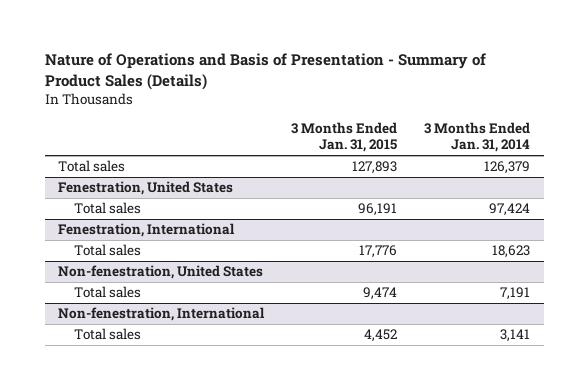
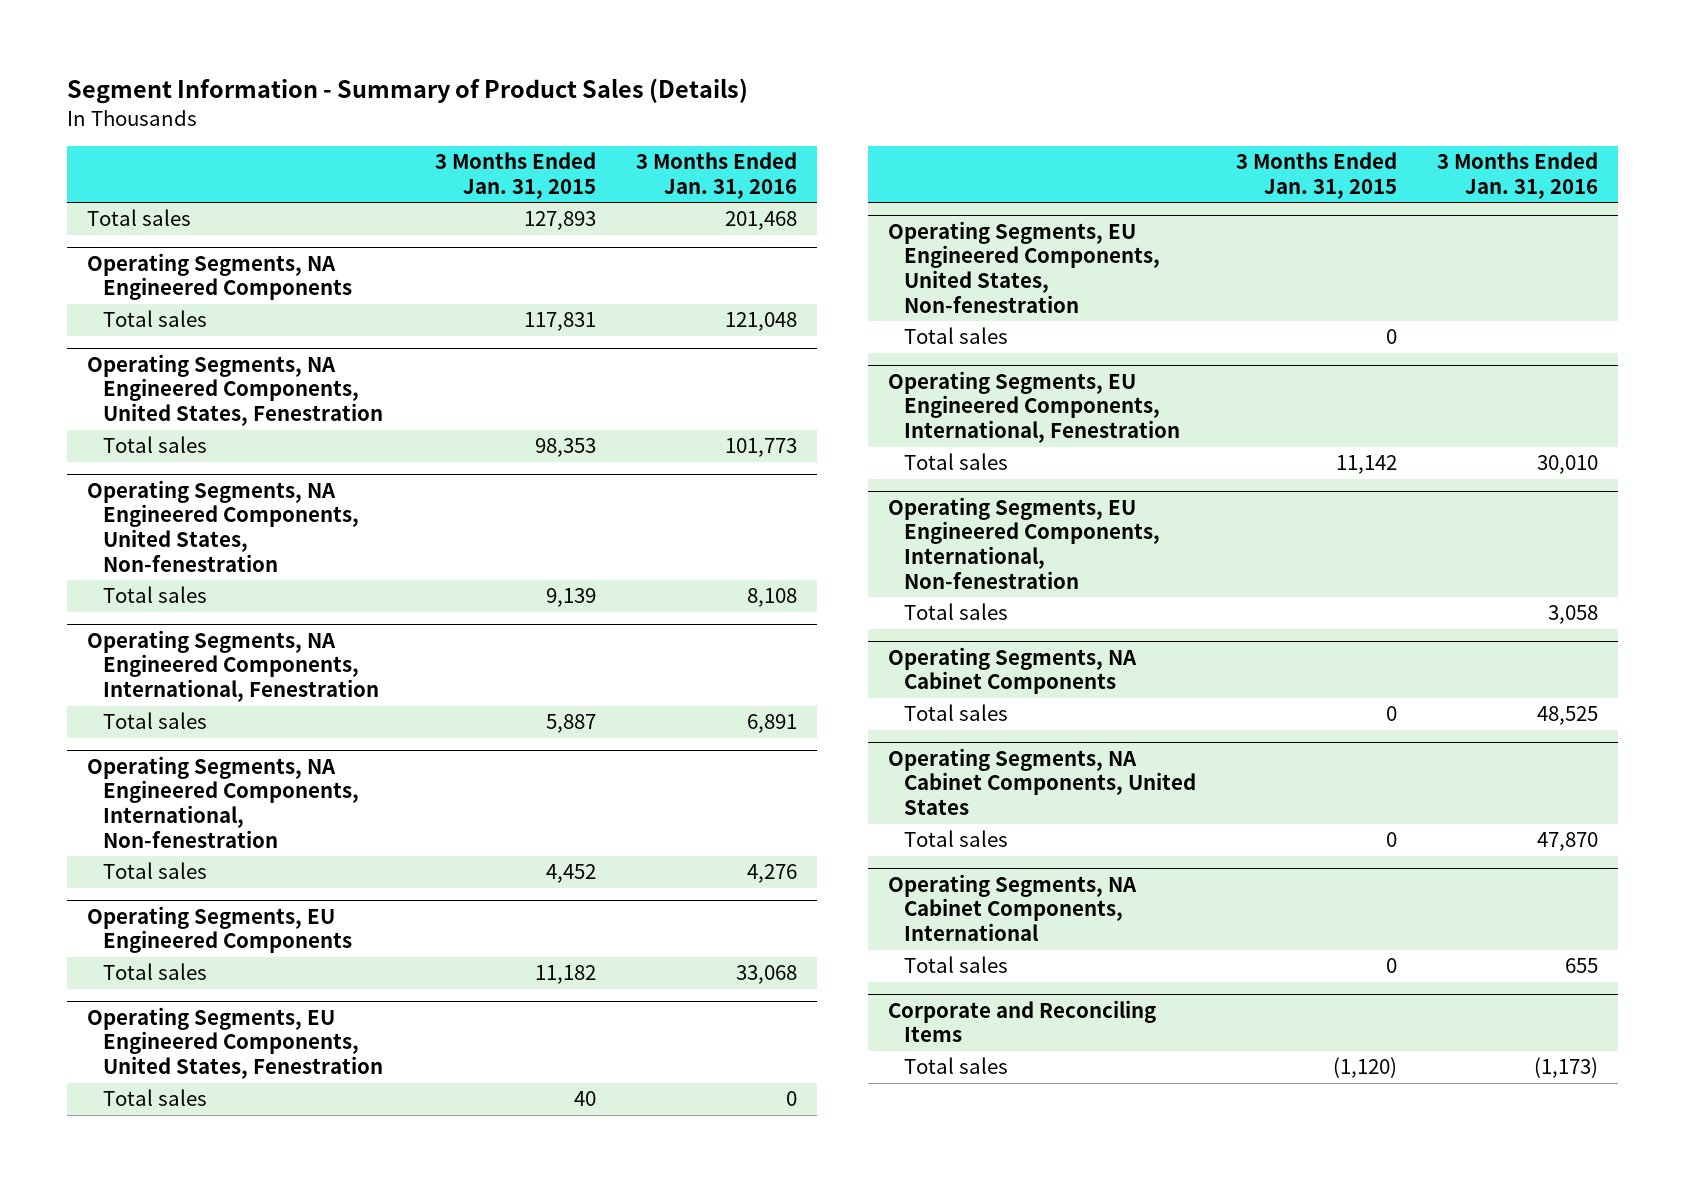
[44,53,486,90] Nature of Operations and Basis of Presentation - Summary of Product Sales (Details) -> [66,78,748,105] Segment Information - Summary of Product Sales (Details)
[424,121,531,153] 3 Months Ended Jan. 31, 2014 -> none
none -> [636,152,798,199] 3 Months Ended Jan. 31, 2016
[58,181,234,196] Fenestration, United States -> none
[58,223,236,238] Fenestration, International -> none
[58,265,264,280] Non-fenestration, United States -> none
[58,307,266,322] Non-fenestration, International -> none
none -> [86,252,352,301] Operating Segments, NA Engineered Components
[358,203,398,217] 96,191 -> [524,312,597,332] 117,831
none -> [86,353,383,427] Operating Segments, NA Engineered Components, United States, Fenestration
[359,245,398,259] 17,776 -> [535,438,597,458] 98,353
none -> [86,479,359,572] Operating Segments, NA Engineered Components, United States, Non-fenestration
[363,287,398,301] 9,474 -> [546,588,597,608] 9,139
none -> [86,629,379,703] Operating Segments, NA Engineered Components, International, Fenestration
none -> [102,712,207,730] Total sales
none -> [86,755,359,848] Operating Segments, NA Engineered Components, International, Non-fenestration
none -> [86,905,352,954] Operating Segments, EU Engineered Components
none -> [102,963,207,981] Total sales
none -> [86,1006,383,1080] Operating Segments, EU Engineered Components, United States, Fenestration
none -> [102,1089,207,1107] Total sales
none -> [887,220,1161,313] Operating Segments, EU Engineered Components, United States, Non-fenestration
none -> [904,327,1009,345] Total sales
none -> [887,370,1181,444] Operating Segments, EU Engineered Components, International, Fenestration
none -> [904,453,1009,471] Total sales
none -> [887,496,1161,589] Operating Segments, EU Engineered Components, International, Non-fenestration
none -> [904,603,1009,621] Total sales
none -> [887,646,1137,695] Operating Segments, NA Cabinet Components
none -> [904,704,1009,722] Total sales
none -> [887,747,1197,816] Operating Segments, NA Cabinet Components, United States
none -> [904,830,1009,848] Total sales
none -> [887,873,1137,942] Operating Segments, NA Cabinet Components, International
none -> [904,956,1009,974] Total sales
none -> [887,999,1156,1043] Corporate and Reconciling Items
none -> [904,1057,1009,1075] Total sales

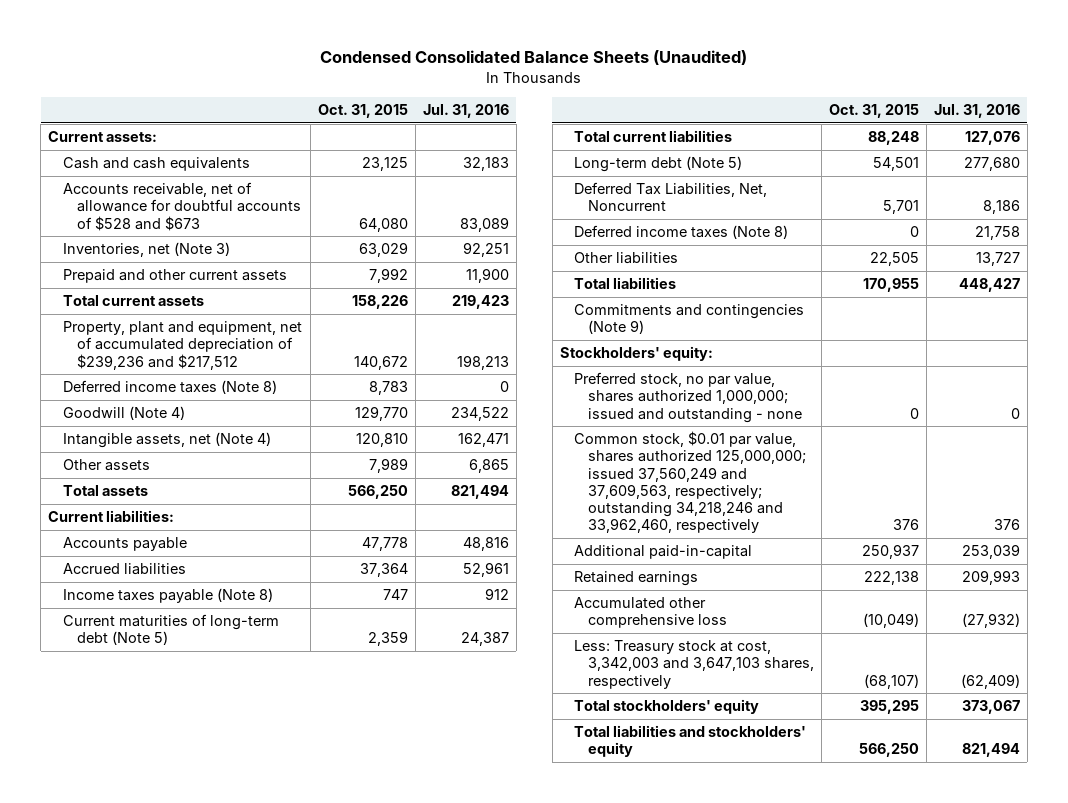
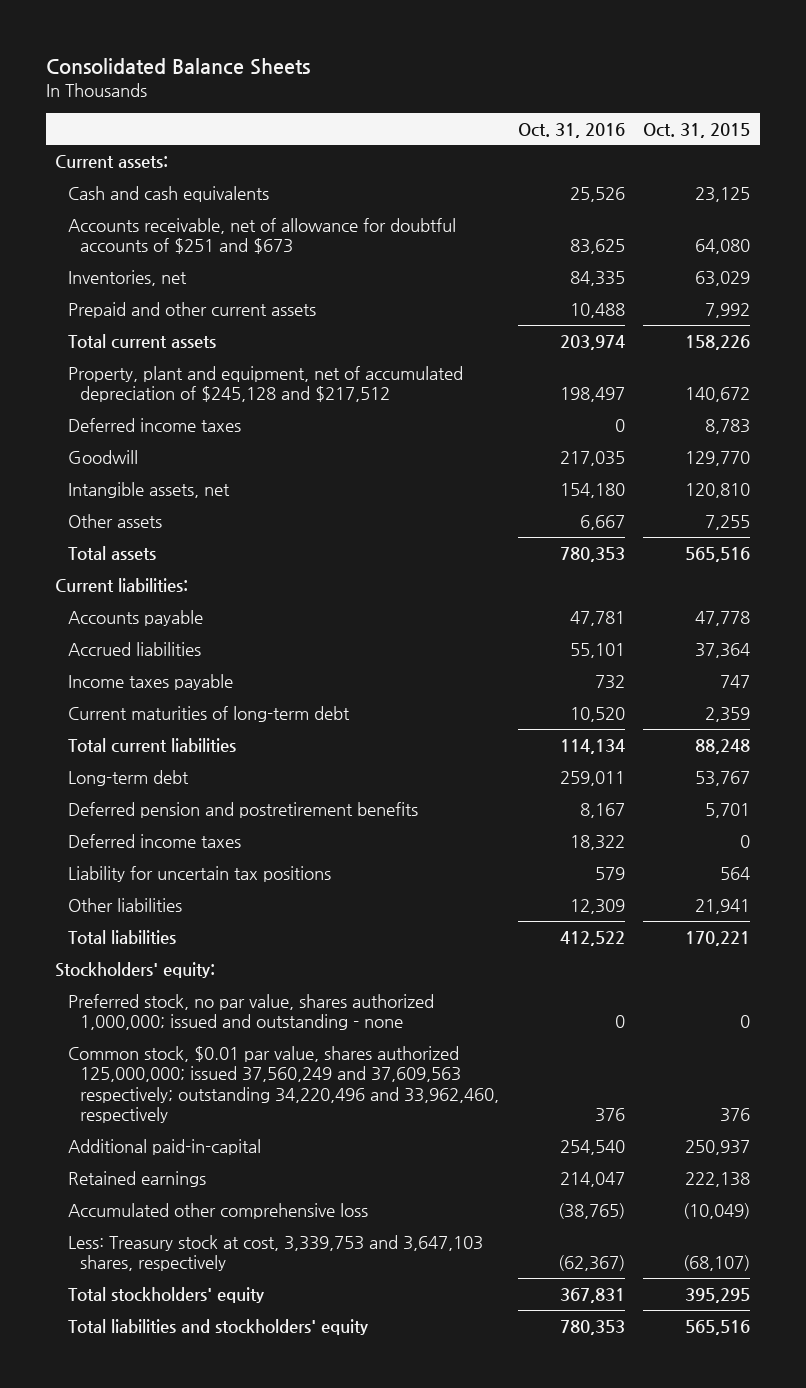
[320,50,748,66] Condensed Consolidated Balance Sheets (Unaudited) -> [46,57,311,75] Consolidated Balance Sheets
[422,104,509,119] Jul. 31, 2016 -> none
none -> [517,122,625,138] Oct. 31, 2016
[62,182,301,231] Accounts receivable, net of allowance for doubtful accounts of $528 and $673 -> [67,217,456,255] Accounts receivable, net of allowance for doubtful accounts of $251 and $673
[62,242,230,258] Inventories, net (Note 3) -> [67,269,187,286] Inventories, net
[62,321,302,370] Property, plant and equipment, net of accumulated depreciation of $239,236 and $217,512 -> [67,365,463,403] Property, plant and equipment, net of accumulated depreciation of $245,128 and $217,512
[62,380,277,395] Deferred income taxes (Note 8) -> [67,417,241,432] Deferred income taxes
[62,406,185,421] Goodwill (Note 4) -> [67,449,138,464] Goodwill
[62,432,271,449] Intangible assets, net (Note 4) -> [67,481,230,498] Intangible assets, net
[368,458,408,474] 7,989 -> [705,514,751,530] 7,255
[347,485,408,500] 566,250 -> [685,546,751,562] 565,516
[62,588,273,604] Income taxes payable (Note 8) -> [67,673,233,690] Income taxes payable
[62,614,279,646] Current maturities of long-term debt (Note 5) -> [67,705,350,722] Current maturities of long-term debt
[573,225,788,240] Deferred income taxes (Note 8) -> none
[573,304,804,335] Commitments and contingencies (Note 9) -> none
[573,156,742,173] Long-term debt (Note 5) -> [67,769,189,786] Long-term debt
[873,157,920,172] 54,501 -> [695,770,751,786] 53,767
none -> [67,801,418,818] Deferred pension and postretirement benefits
[573,182,767,212] Deferred Tax Liabilities, Net, Noncurrent -> [67,833,241,848] Deferred income taxes
[883,200,920,215] 5,701 -> [740,834,751,848] 0
none -> [67,865,331,882] Liability for uncertain tax positions
[870,252,920,267] 22,505 -> [695,898,751,914] 21,941
[863,278,920,293] 170,955 -> [685,930,751,946] 170,221
[573,431,807,534] Common stock, $0.01 par value, shares authorized 125,000,000; issued 37,560,249 and 37,609,563, respectively; outstanding 34,218,246 and 33,962,460, respectively -> [67,1045,500,1123] Common stock, $0.01 par value, shares authorized 125,000,000; issued 37,560,249 and 37,609,563 respectively; outstanding 34,220,496 and 33,962,460, respectively
[573,640,815,689] Less: Treasury stock at cost, 3,342,003 and 3,647,103 shares, respectively -> [67,1234,483,1272] Less: Treasury stock at cost, 3,339,753 and 3,647,103 shares, respectively
[859,743,920,758] 566,250 -> [685,1319,751,1335] 565,516

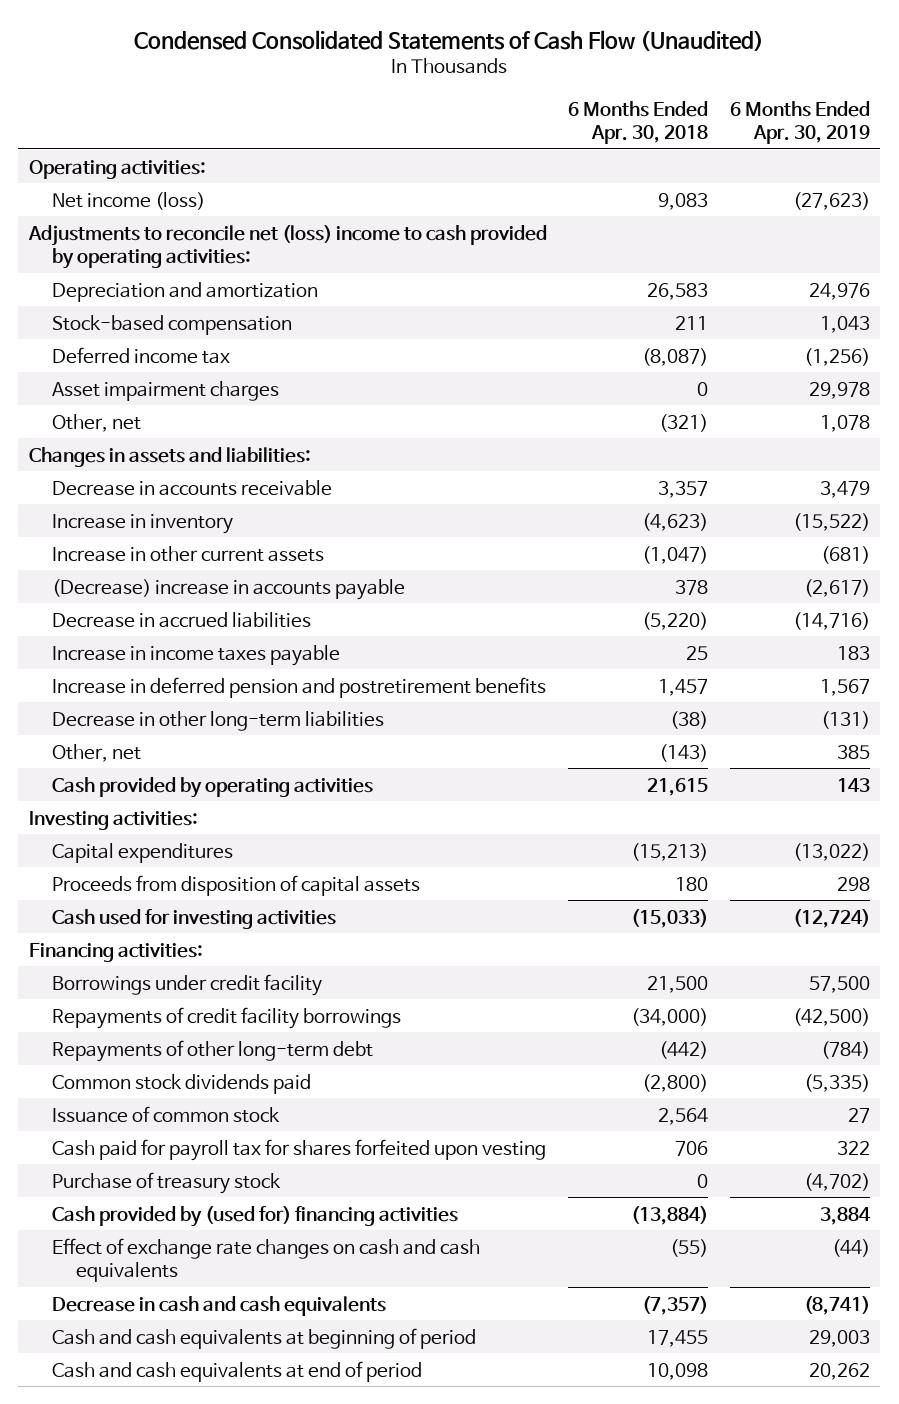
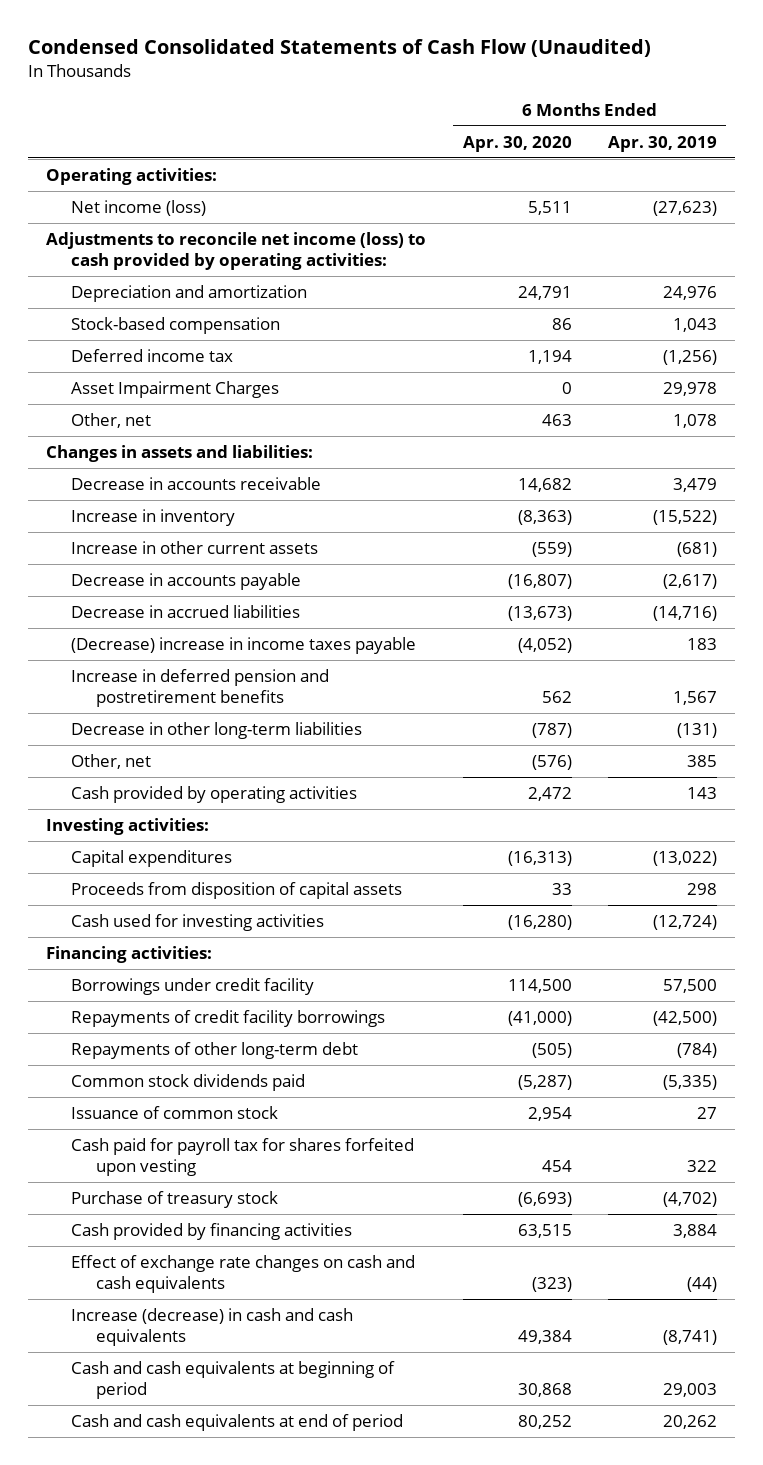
[568,100,709,144] 6 Months Ended Apr. 30, 2018 -> none
none -> [462,135,572,152] Apr. 30, 2020
[28,224,548,269] Adjustments to reconcile net (loss) income to cash provided by operating activities: -> [46,231,427,271] Adjustments to reconcile net income (loss) to cash provided by operating activities:
[52,380,280,401] Asset impairment charges -> [71,380,280,398] Asset Impairment Charges
[52,578,406,600] (Decrease) increase in accounts payable -> [71,572,302,590] Decrease in accounts payable
[52,644,341,666] Increase in income taxes payable -> [71,636,417,654] (Decrease) increase in income taxes payable
[52,1205,459,1227] Cash provided by (used for) financing activities -> [71,1222,353,1240] Cash provided by financing activities
[52,1295,387,1316] Decrease in cash and cash equivalents -> [71,1307,354,1347] Increase (decrease) in cash and cash equivalents

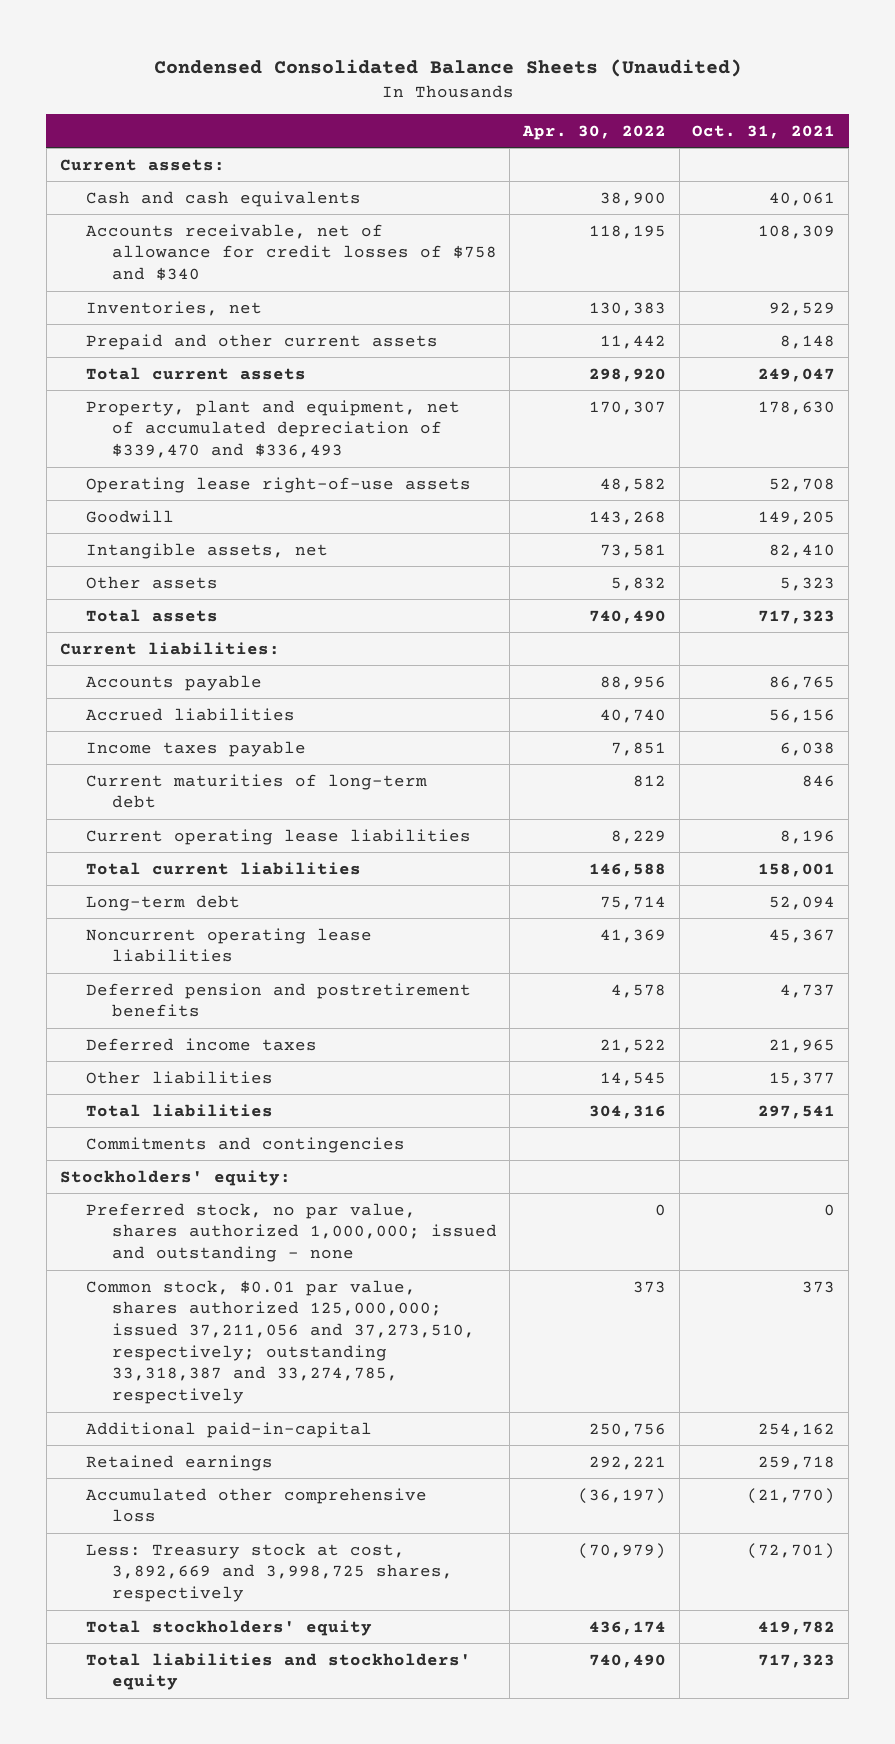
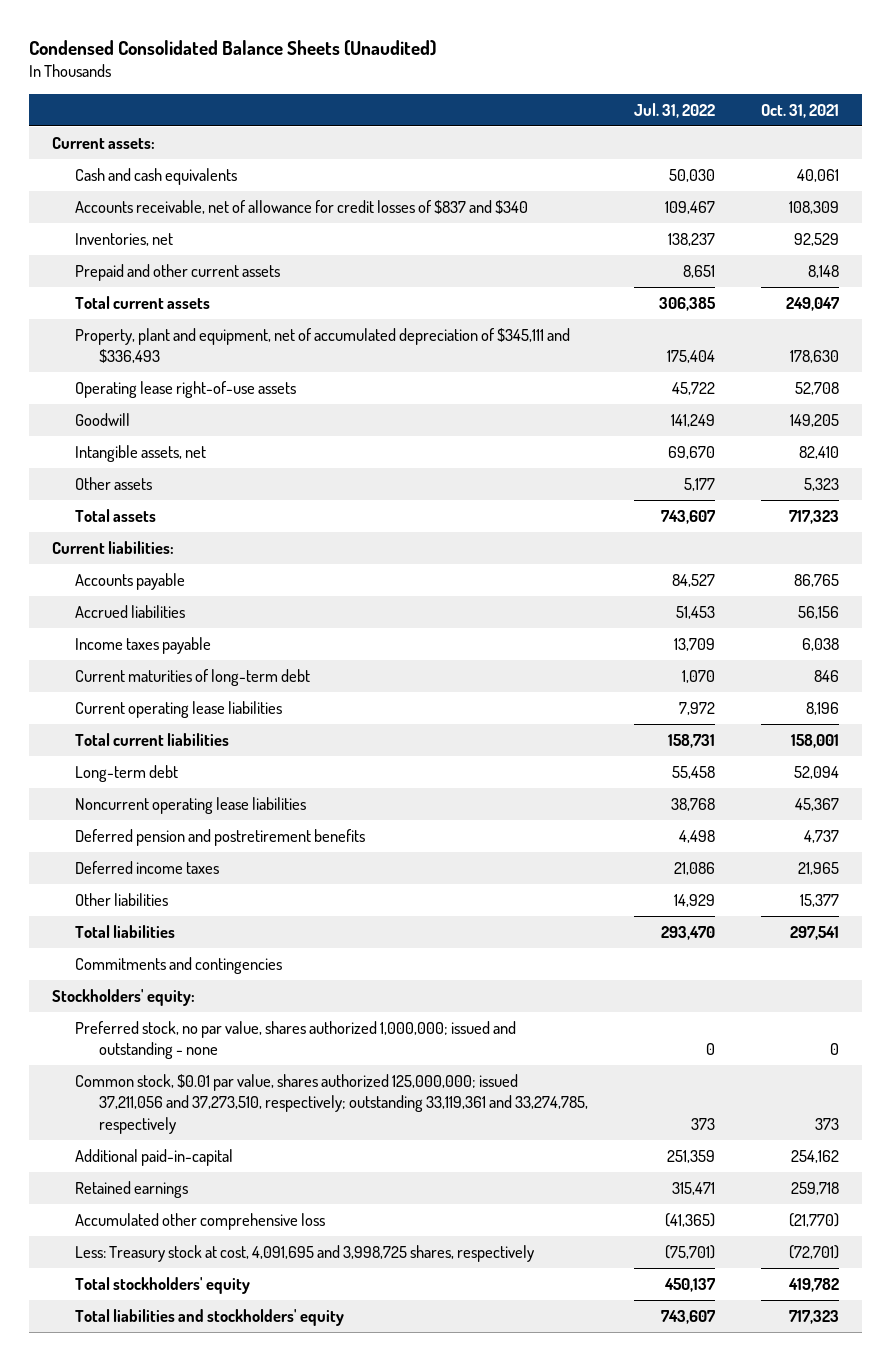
[522,124,667,140] Apr. 30, 2022 -> none
none -> [633,102,715,118] Jul. 31, 2022
[85,223,497,282] Accounts receivable, net of allowance for credit losses of $758 and $340 -> [75,199,529,214] Accounts receivable, net of allowance for credit losses of $837 and $340
[85,399,460,459] Property, plant and equipment, net of accumulated depreciation of $339,470 and $336,493 -> [75,327,571,364] Property, plant and equipment, net of accumulated depreciation of $345,111 and $336,493
[85,1279,475,1405] Common stock, $0.01 par value, shares authorized 125,000,000; issued 37,211,056 and 37,273,510, respectively; outstanding 33,318,387 and 33,274,785, respectively -> [75,1073,588,1134] Common stock, $0.01 par value, shares authorized 125,000,000; issued 37,211,056 and 37,273,510, respectively; outstanding 33,119,361 and 33,274,785, respectively
[85,1542,453,1603] Less: Treasury stock at cost, 3,892,669 and 3,998,725 shares, respectively -> [75,1244,535,1262] Less: Treasury stock at cost, 4,091,695 and 3,998,725 shares, respectively

